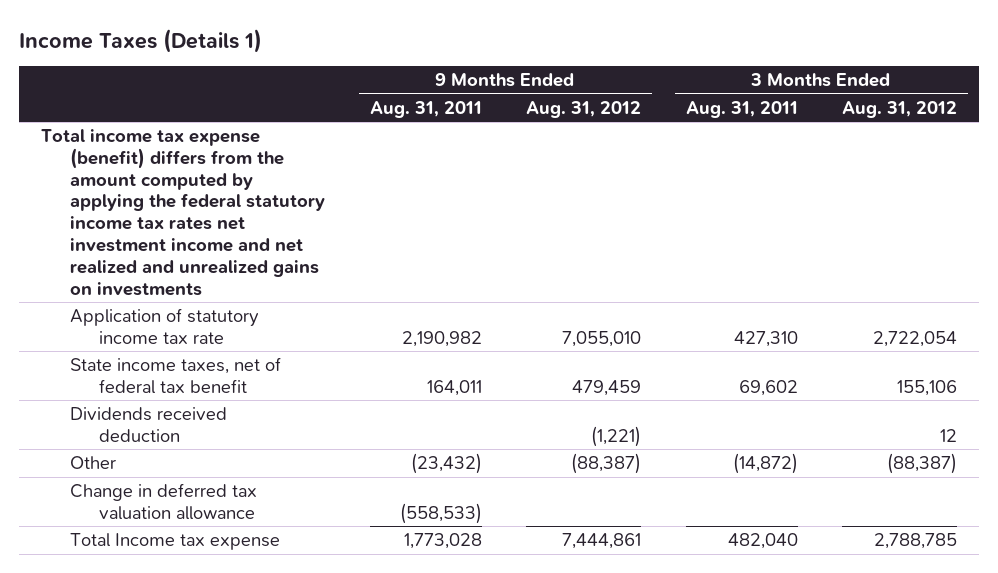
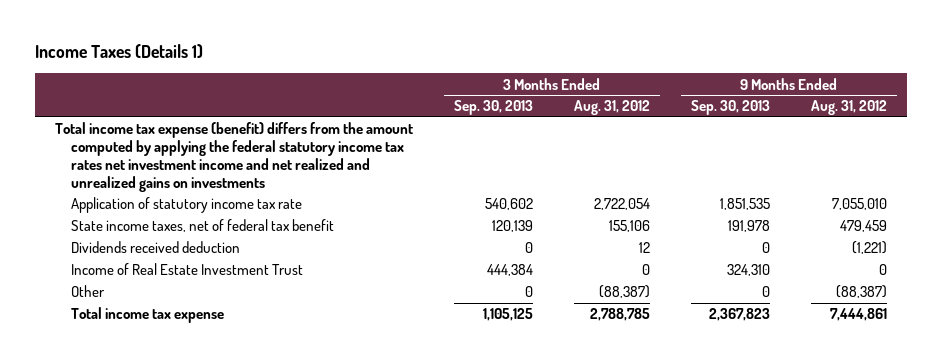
[369,100,482,118] Aug. 31, 2011 -> none
[685,100,798,118] Aug. 31, 2011 -> none
none -> [454,100,534,116] Sep. 30, 2013
none -> [691,100,771,116] Sep. 30, 2013
none -> [71,263,304,276] Income of Real Estate Investment Trust
[70,483,258,520] Change in deferred tax valuation allowance -> none
[70,533,281,551] Total Income tax expense -> [71,307,225,324] Total income tax expense

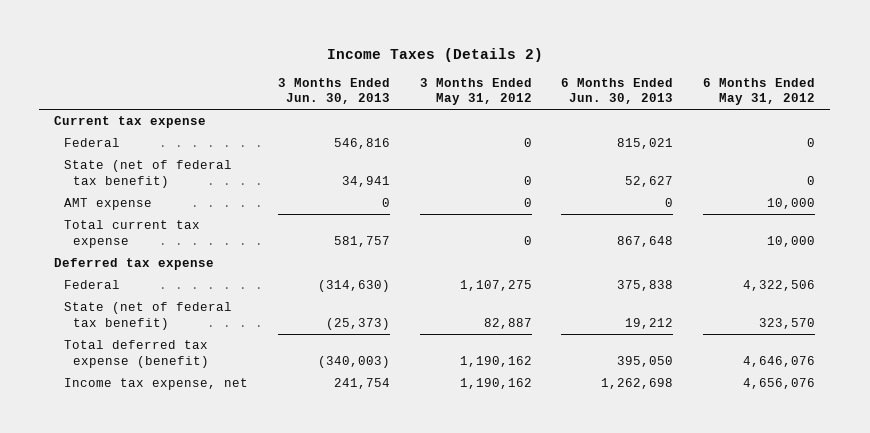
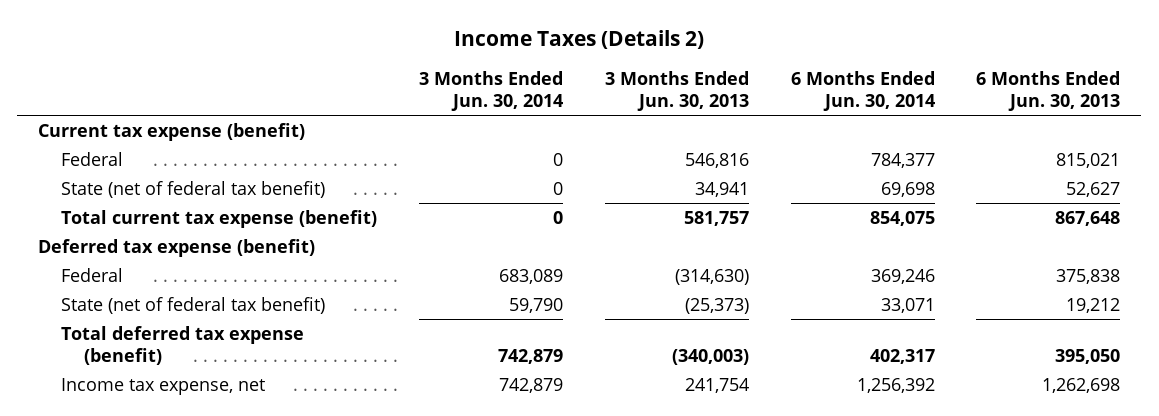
[419,77,532,105] 3 Months Ended May 31, 2012 -> none
[703,77,816,105] 6 Months Ended May 31, 2012 -> none
none -> [419,70,564,111] 3 Months Ended Jun. 30, 2014
none -> [790,70,935,111] 6 Months Ended Jun. 30, 2014
[54,116,207,129] Current tax expense -> [38,123,306,142] Current tax expense (benefit)
[63,198,152,211] AMT expense -> none
[63,220,200,248] Total current tax expense -> [61,210,378,229] Total current tax expense (benefit)
[54,258,215,271] Deferred tax expense -> [38,239,316,258] Deferred tax expense (benefit)

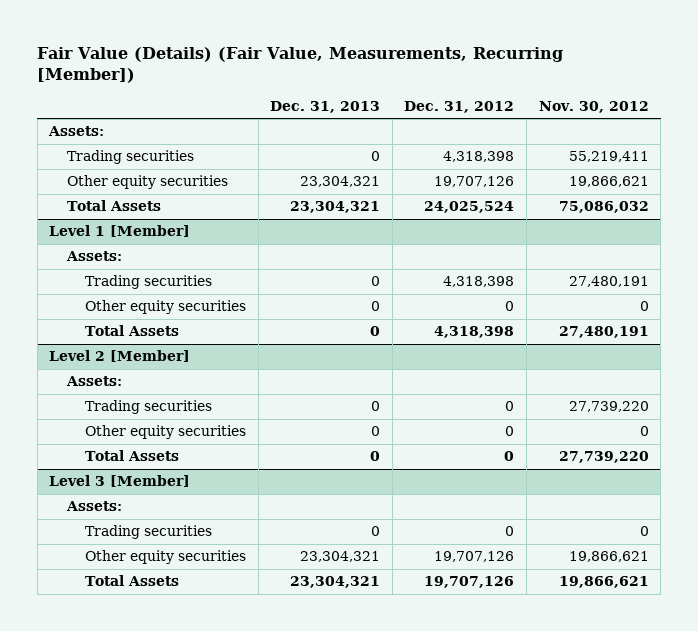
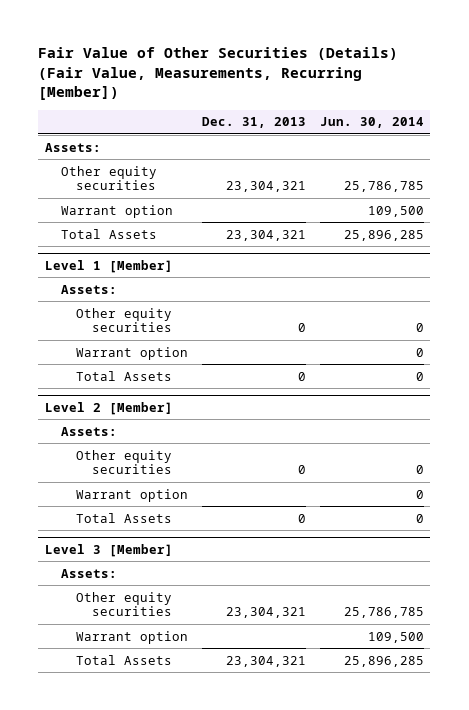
[37,46,564,84] Fair Value (Details) (Fair Value, Measurements, Recurring [Member]) -> [38,47,399,101] Fair Value of Other Securities (Details) (Fair Value, Measurements, Recurring [Member])
[404,101,515,114] Dec. 31, 2012 -> none
[538,101,649,114] Nov. 30, 2012 -> none
none -> [319,117,424,129] Jun. 30, 2014
[67,150,195,165] Trading securities -> none
none -> [60,204,173,218] Warrant option
[85,275,213,290] Trading securities -> none
none -> [76,346,189,360] Warrant option
[85,400,213,415] Trading securities -> none
none -> [76,488,189,502] Warrant option
[85,525,213,540] Trading securities -> none
none -> [76,630,189,644] Warrant option

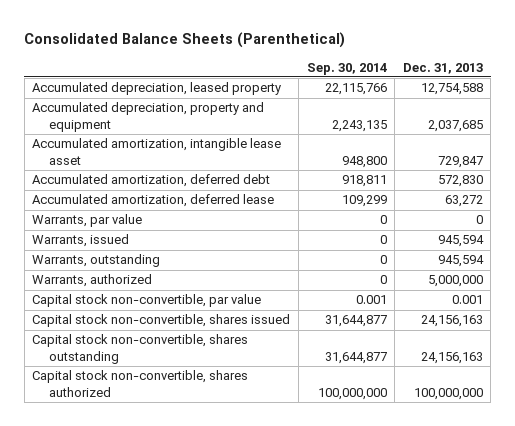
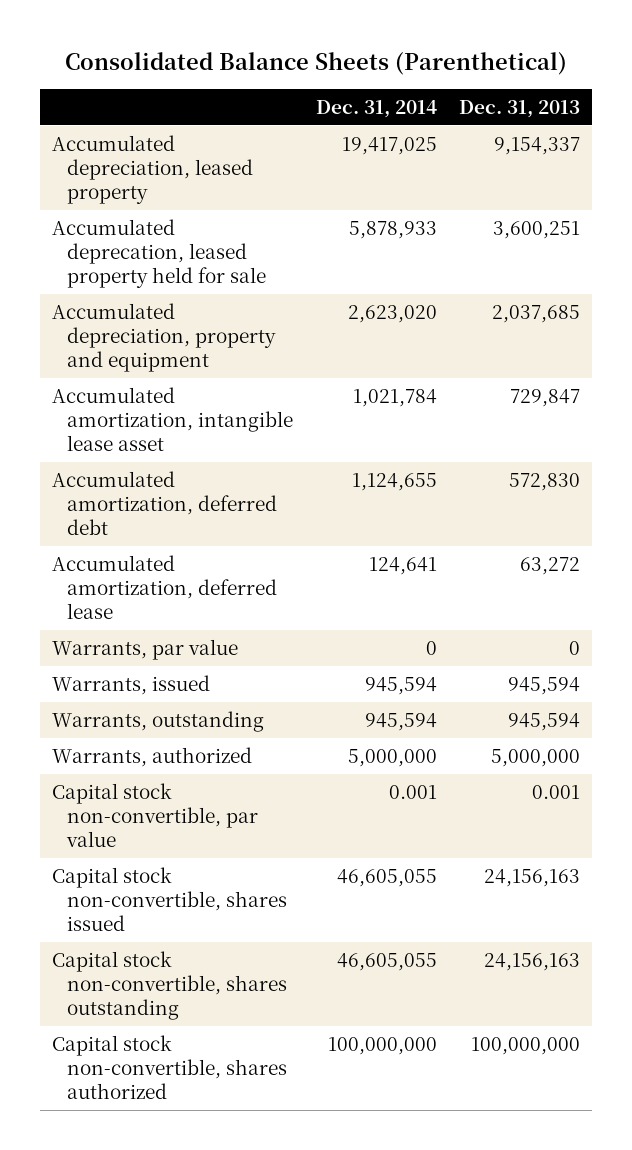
[306,62,387,75] Sep. 30, 2014 -> none
none -> [315,99,437,118] Dec. 31, 2014
[420,83,483,96] 12,754,588 -> [494,136,581,155] 9,154,337
none -> [51,218,266,289] Accumulated deprecation, leased property held for sale

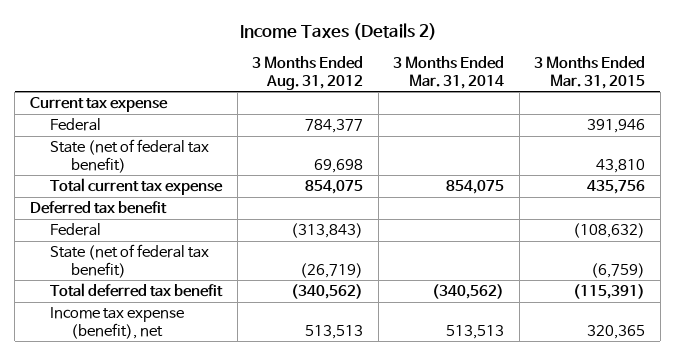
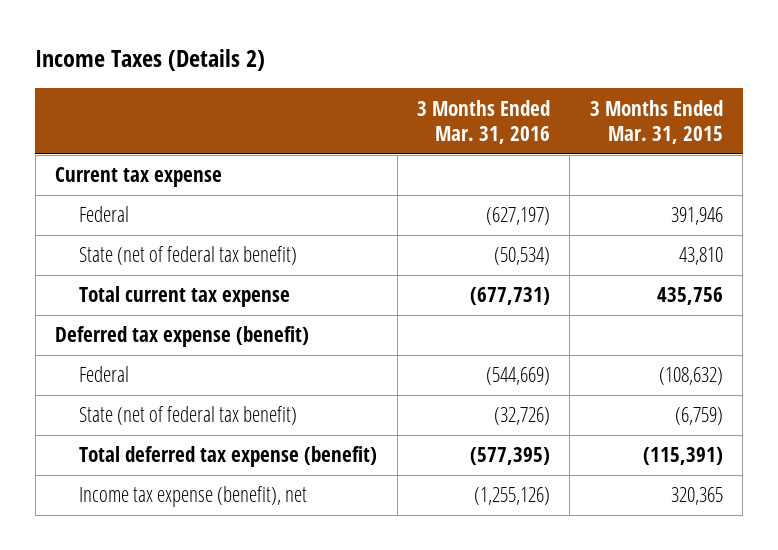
[252,56,364,90] 3 Months Ended Aug. 31, 2012 -> none
[393,56,505,89] 3 Months Ended Mar. 31, 2014 -> none
none -> [417,99,551,145] 3 Months Ended Mar. 31, 2016
[30,201,168,215] Deferred tax benefit -> [54,326,309,348] Deferred tax expense (benefit)
[50,283,224,298] Total deferred tax benefit -> [79,446,378,468] Total deferred tax expense (benefit)

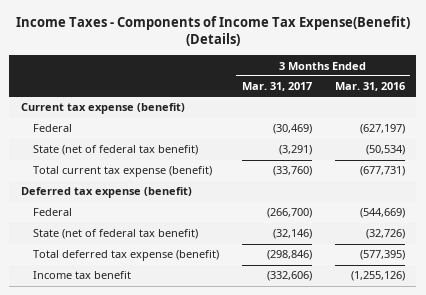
[35,49,266,72] Income Taxes (Details 2) -> [15,15,410,47] Income Taxes - Components of Income Tax Expense(Benefit) (Details)
[589,99,723,145] 3 Months Ended Mar. 31, 2015 -> none
none -> [241,82,312,92] Mar. 31, 2017
[54,167,222,188] Current tax expense -> [20,103,185,115] Current tax expense (benefit)
[79,286,291,308] Total current tax expense -> [32,166,212,178] Total current tax expense (benefit)
[79,486,308,508] Income tax expense (benefit), net -> [32,271,131,280] Income tax benefit

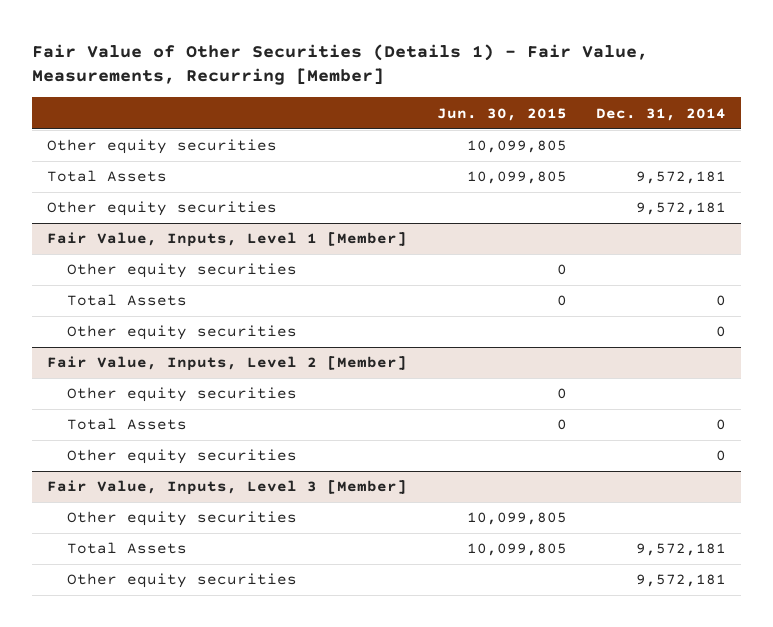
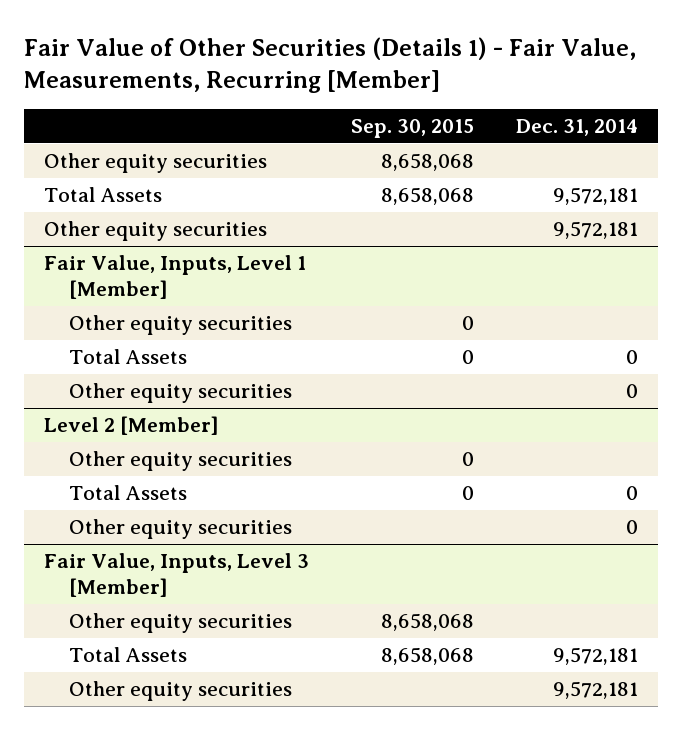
[436,107,567,121] Jun. 30, 2015 -> none
none -> [350,118,474,138] Sep. 30, 2015
[46,356,407,372] Fair Value, Inputs, Level 2 [Member] -> [44,416,220,436] Level 2 [Member]

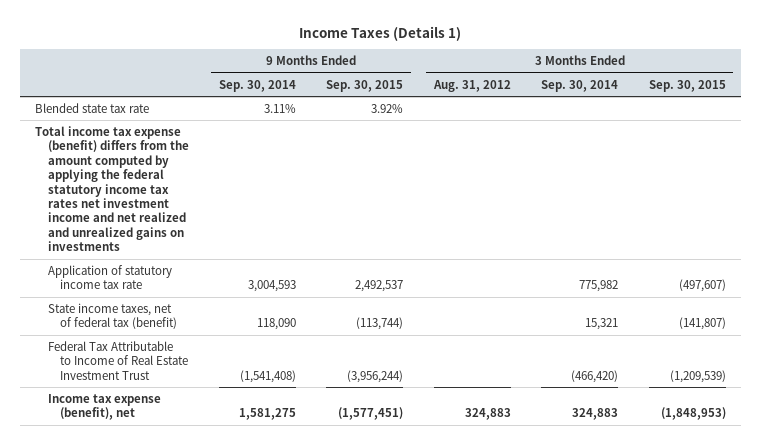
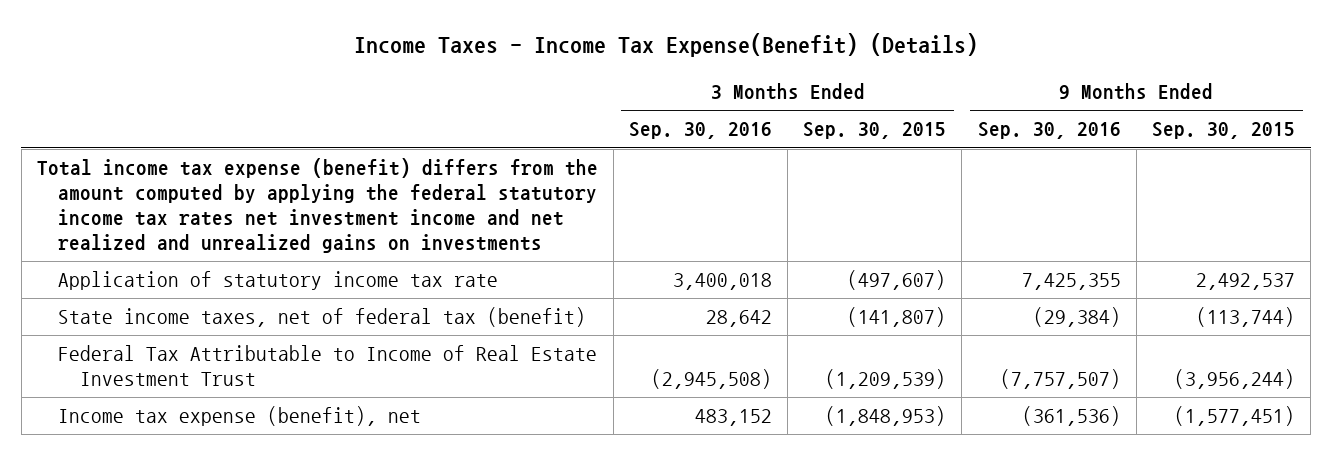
[299,25,462,41] Income Taxes (Details 1) -> [353,33,978,58] Income Taxes - Income Tax Expense(Benefit) (Details)
[218,79,296,92] Sep. 30, 2014 -> none
[432,79,511,92] Aug. 31, 2012 -> none
[541,79,619,92] Sep. 30, 2014 -> none
none -> [628,122,772,140] Sep. 30, 2016
none -> [977,122,1121,140] Sep. 30, 2016
[35,102,150,113] Blended state tax rate -> none

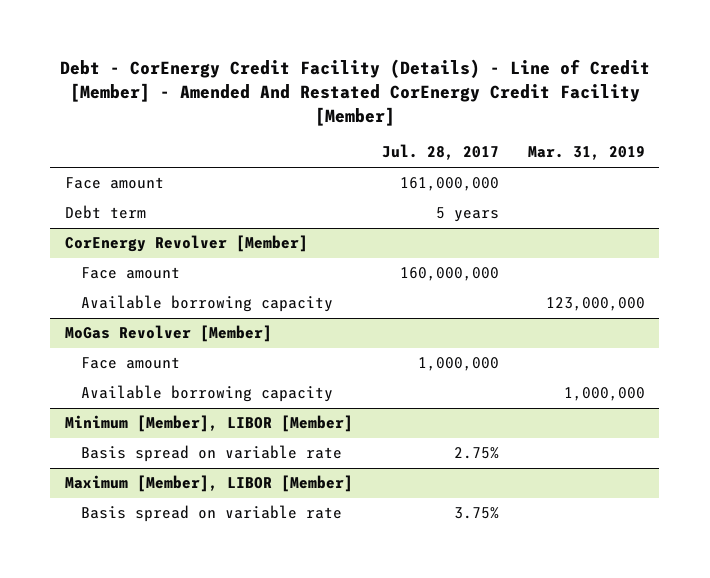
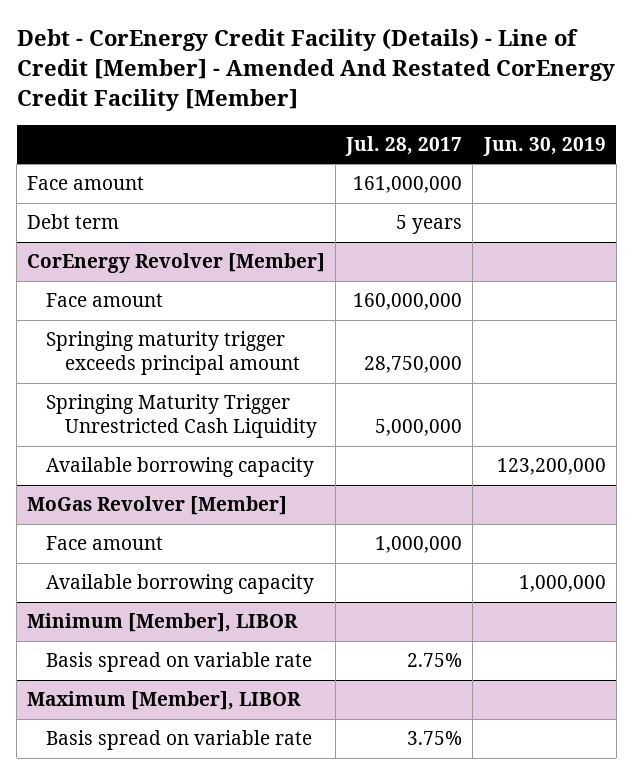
[527,146,645,161] Mar. 31, 2019 -> none
none -> [482,136,606,156] Jun. 30, 2019
none -> [46,331,301,376] Springing maturity trigger exceeds principal amount
none -> [46,394,318,439] Springing Maturity Trigger Unrestricted Cash Liquidity
[64,415,353,433] Minimum [Member], LIBOR [Member] -> [27,613,299,633] Minimum [Member], LIBOR
[64,475,353,493] Maximum [Member], LIBOR [Member] -> [27,691,302,711] Maximum [Member], LIBOR

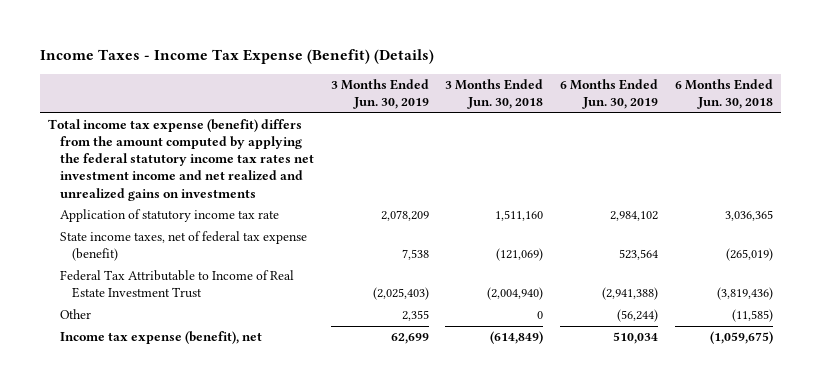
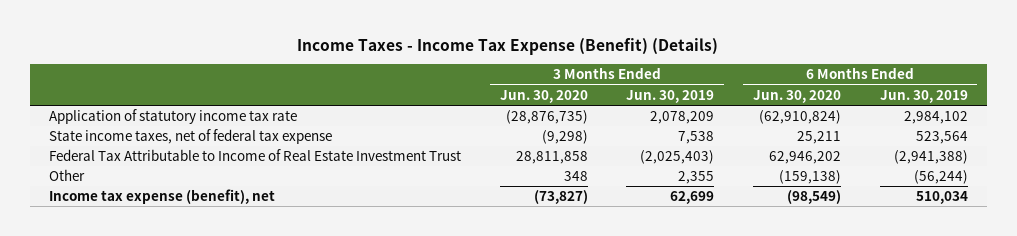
[445,78,544,109] 3 Months Ended Jun. 30, 2018 -> none
[674,78,773,109] 6 Months Ended Jun. 30, 2018 -> none
none -> [499,89,588,103] Jun. 30, 2020
none -> [752,89,841,103] Jun. 30, 2020
[47,119,314,201] Total income tax expense (benefit) differs from the amount computed by applying the federal statutory income tax rates net investment income and net realized and unrealized gains on investments -> none
[59,231,307,262] State income taxes, net of federal tax expense (benefit) -> [49,129,333,145] State income taxes, net of federal tax expense

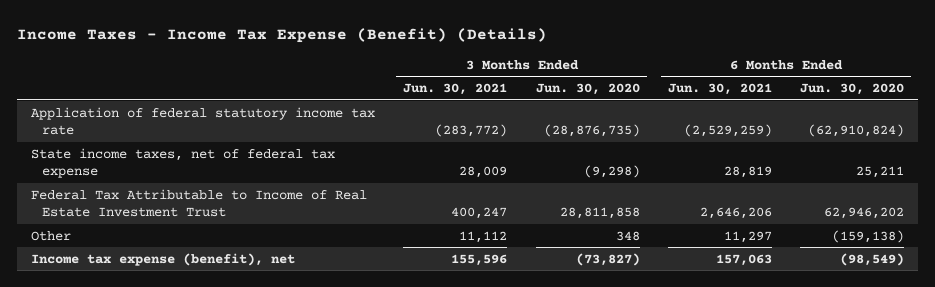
[626,89,715,103] Jun. 30, 2019 -> none
[879,89,968,103] Jun. 30, 2019 -> none
none -> [403,83,508,96] Jun. 30, 2021
none -> [667,83,772,96] Jun. 30, 2021
[49,109,298,125] Application of statutory income tax rate -> [31,106,376,136] Application of federal statutory income tax rate

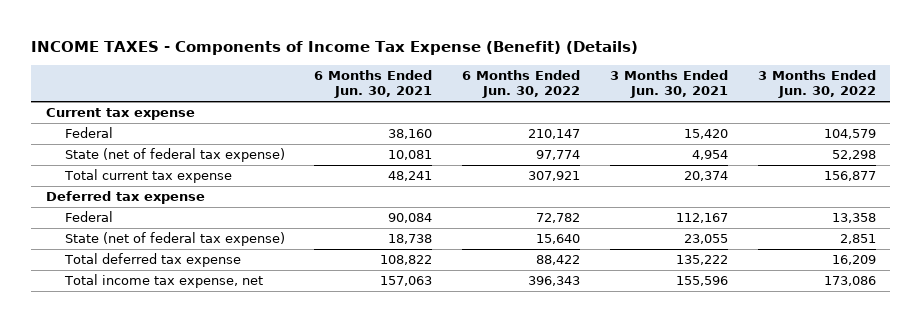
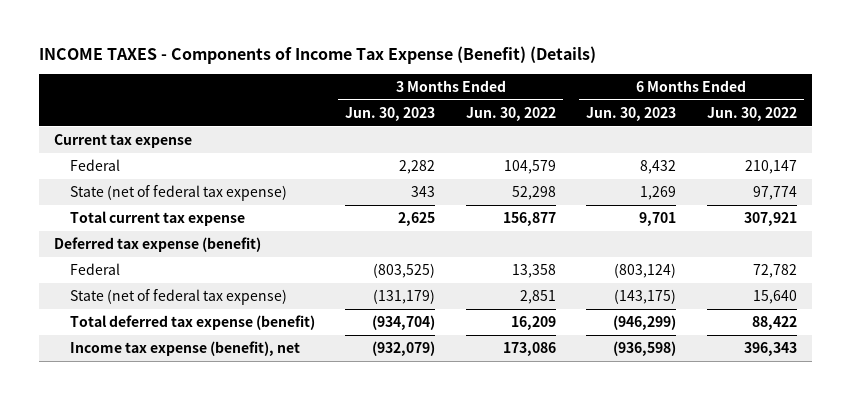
[314,70,433,99] 6 Months Ended Jun. 30, 2021 -> none
[609,70,728,99] 3 Months Ended Jun. 30, 2021 -> none
none -> [345,106,436,121] Jun. 30, 2023
none -> [586,106,677,121] Jun. 30, 2023
[46,191,206,205] Deferred tax expense -> [53,236,261,252] Deferred tax expense (benefit)
[63,253,241,268] Total deferred tax expense -> [69,314,315,330] Total deferred tax expense (benefit)
[63,274,263,289] Total income tax expense, net -> [69,340,300,356] Income tax expense (benefit), net

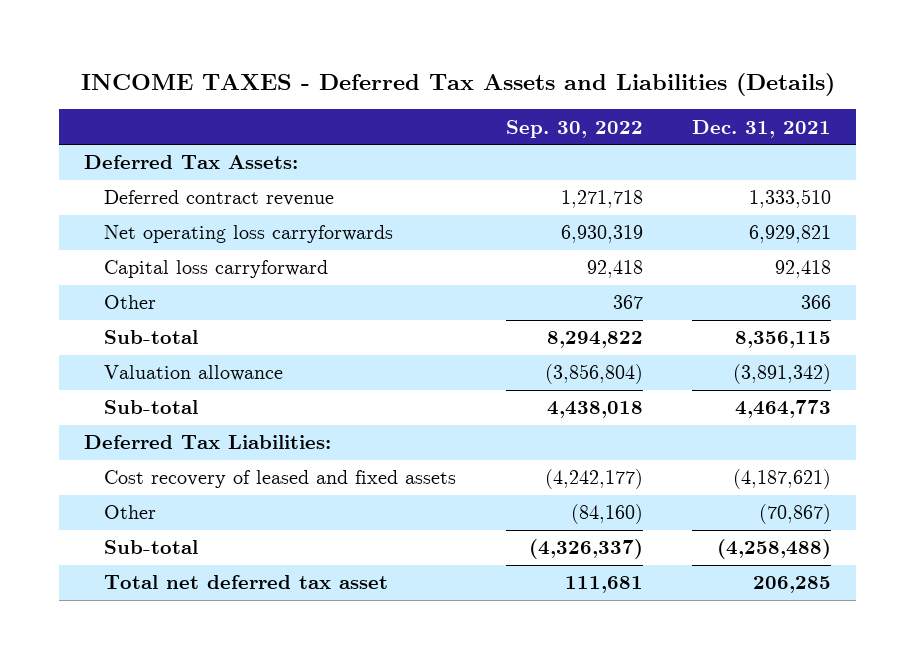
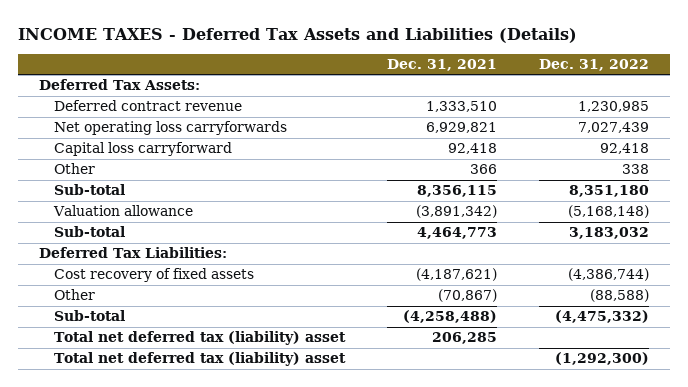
[505,119,643,138] Sep. 30, 2022 -> none
none -> [538,59,649,72] Dec. 31, 2022
[104,470,457,489] Cost recovery of leased and fixed assets -> [53,268,254,283] Cost recovery of fixed assets
[104,575,389,590] Total net deferred tax asset -> [53,331,346,346] Total net deferred tax (liability) asset
none -> [53,352,346,367] Total net deferred tax (liability) asset

